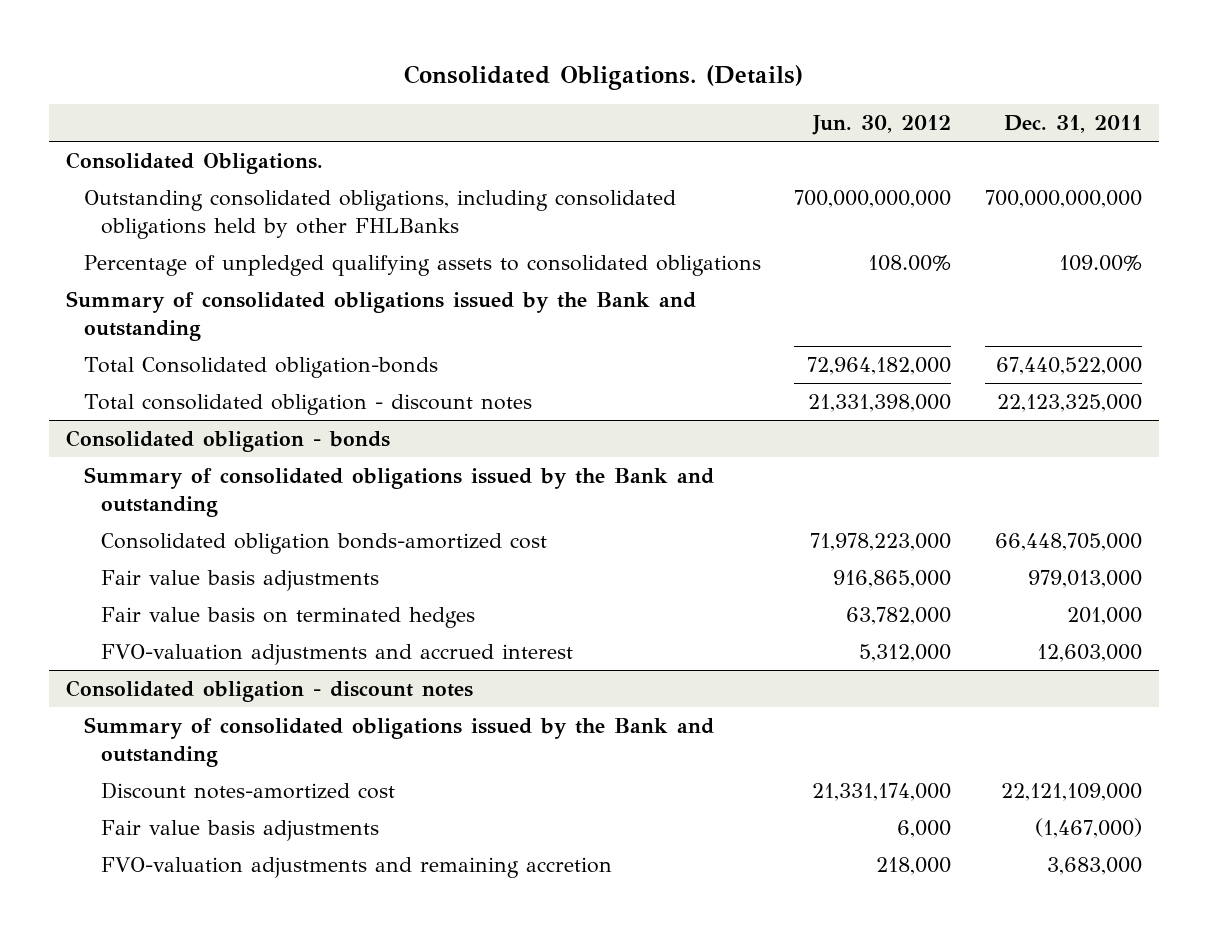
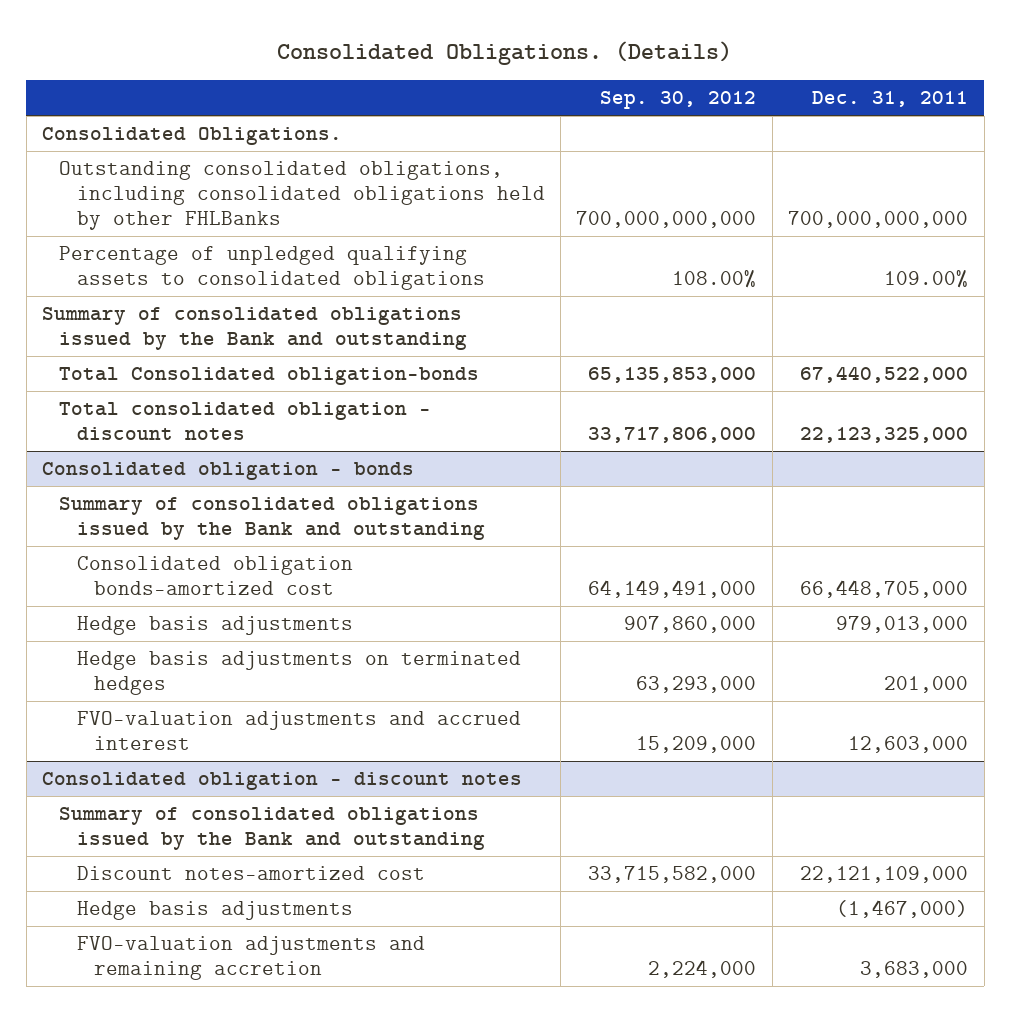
[812,115,952,136] Jun. 30, 2012 -> none
none -> [600,91,757,110] Sep. 30, 2012
[100,569,379,591] Fair value basis adjustments -> [76,615,353,635] Hedge basis adjustments
[100,606,475,628] Fair value basis on terminated hedges -> [76,650,521,696] Hedge basis adjustments on terminated hedges
[100,819,379,841] Fair value basis adjustments -> [76,900,353,920] Hedge basis adjustments

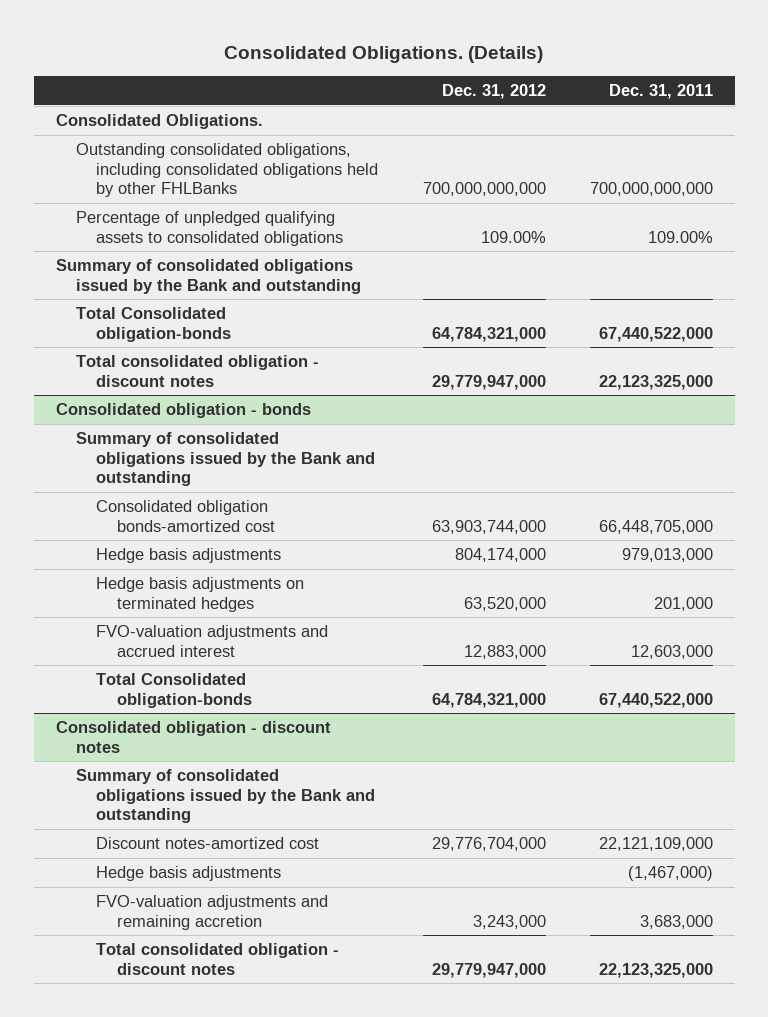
[600,91,757,110] Sep. 30, 2012 -> none
none -> [441,84,546,100] Dec. 31, 2012
none -> [96,673,252,708] Total Consolidated obligation-bonds
none -> [96,943,340,975] Total consolidated obligation - discount notes

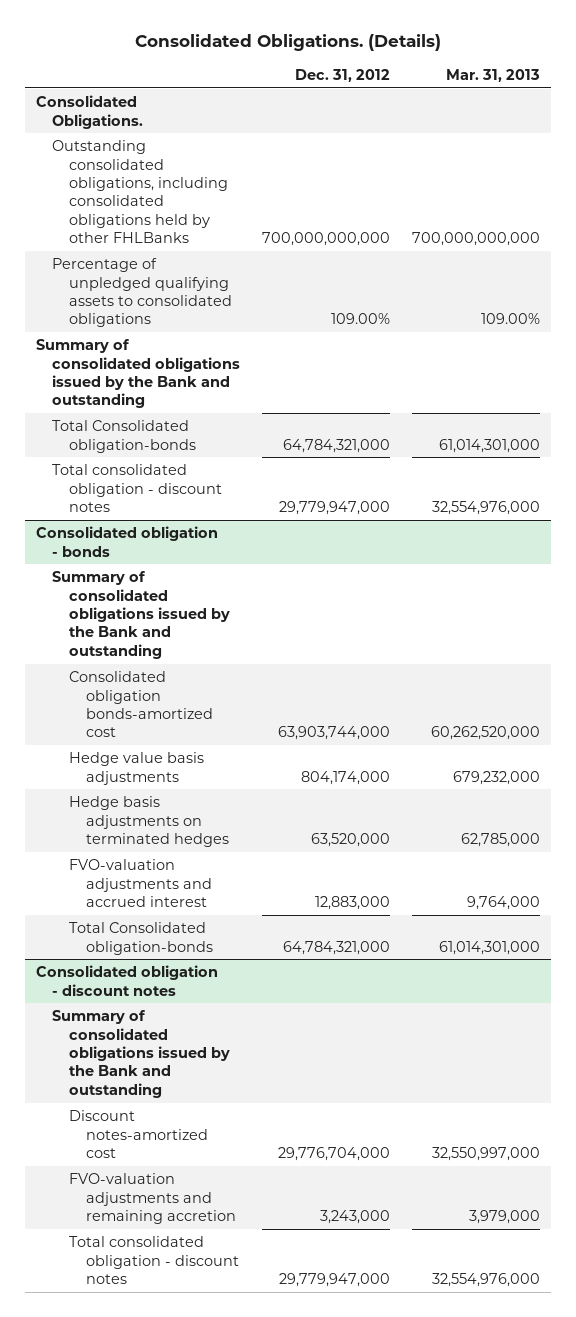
[608,84,713,100] Dec. 31, 2011 -> none
none -> [445,68,540,82] Mar. 31, 2013
[96,548,282,564] Hedge basis adjustments -> [69,752,205,785] Hedge value basis adjustments
[96,866,282,882] Hedge basis adjustments -> none

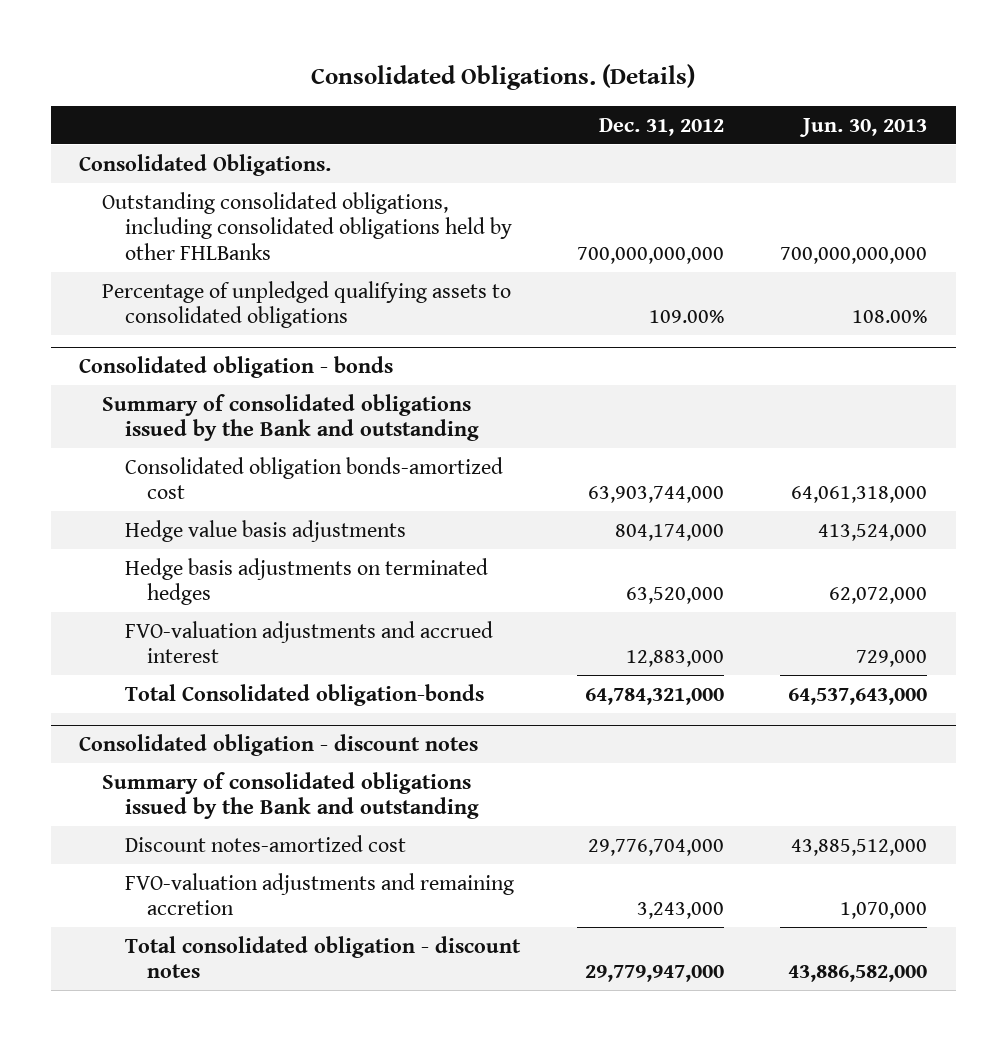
[445,68,540,82] Mar. 31, 2013 -> none
none -> [799,117,928,137] Jun. 30, 2013
[35,339,241,409] Summary of consolidated obligations issued by the Bank and outstanding -> none
[52,420,197,453] Total Consolidated obligation-bonds -> none
[52,464,223,513] Total consolidated obligation - discount notes -> none

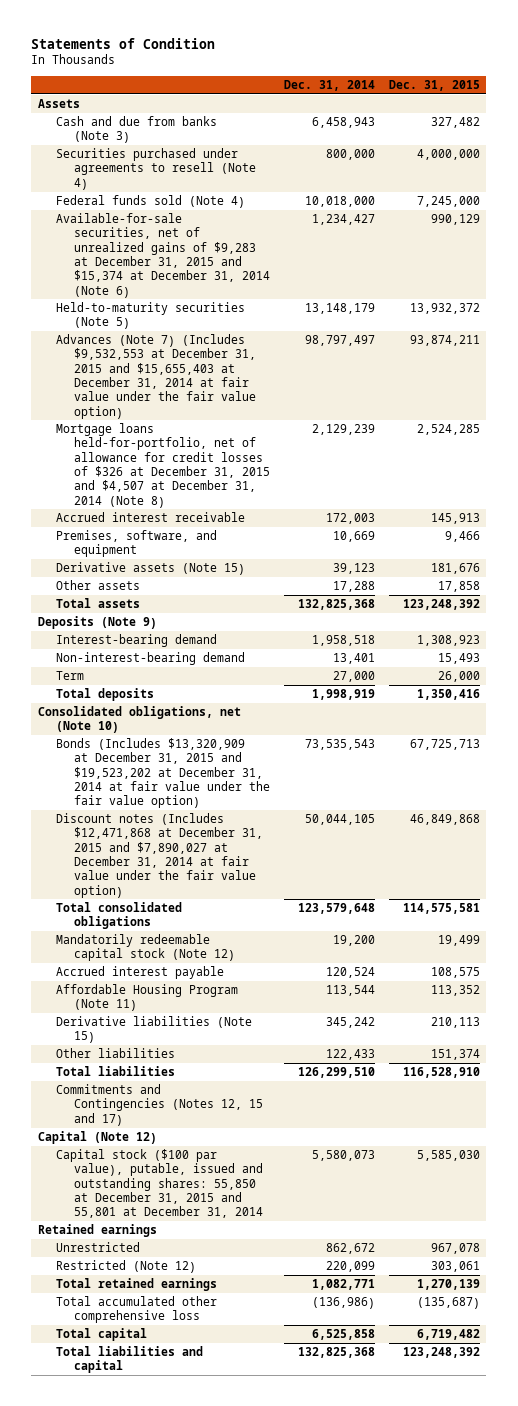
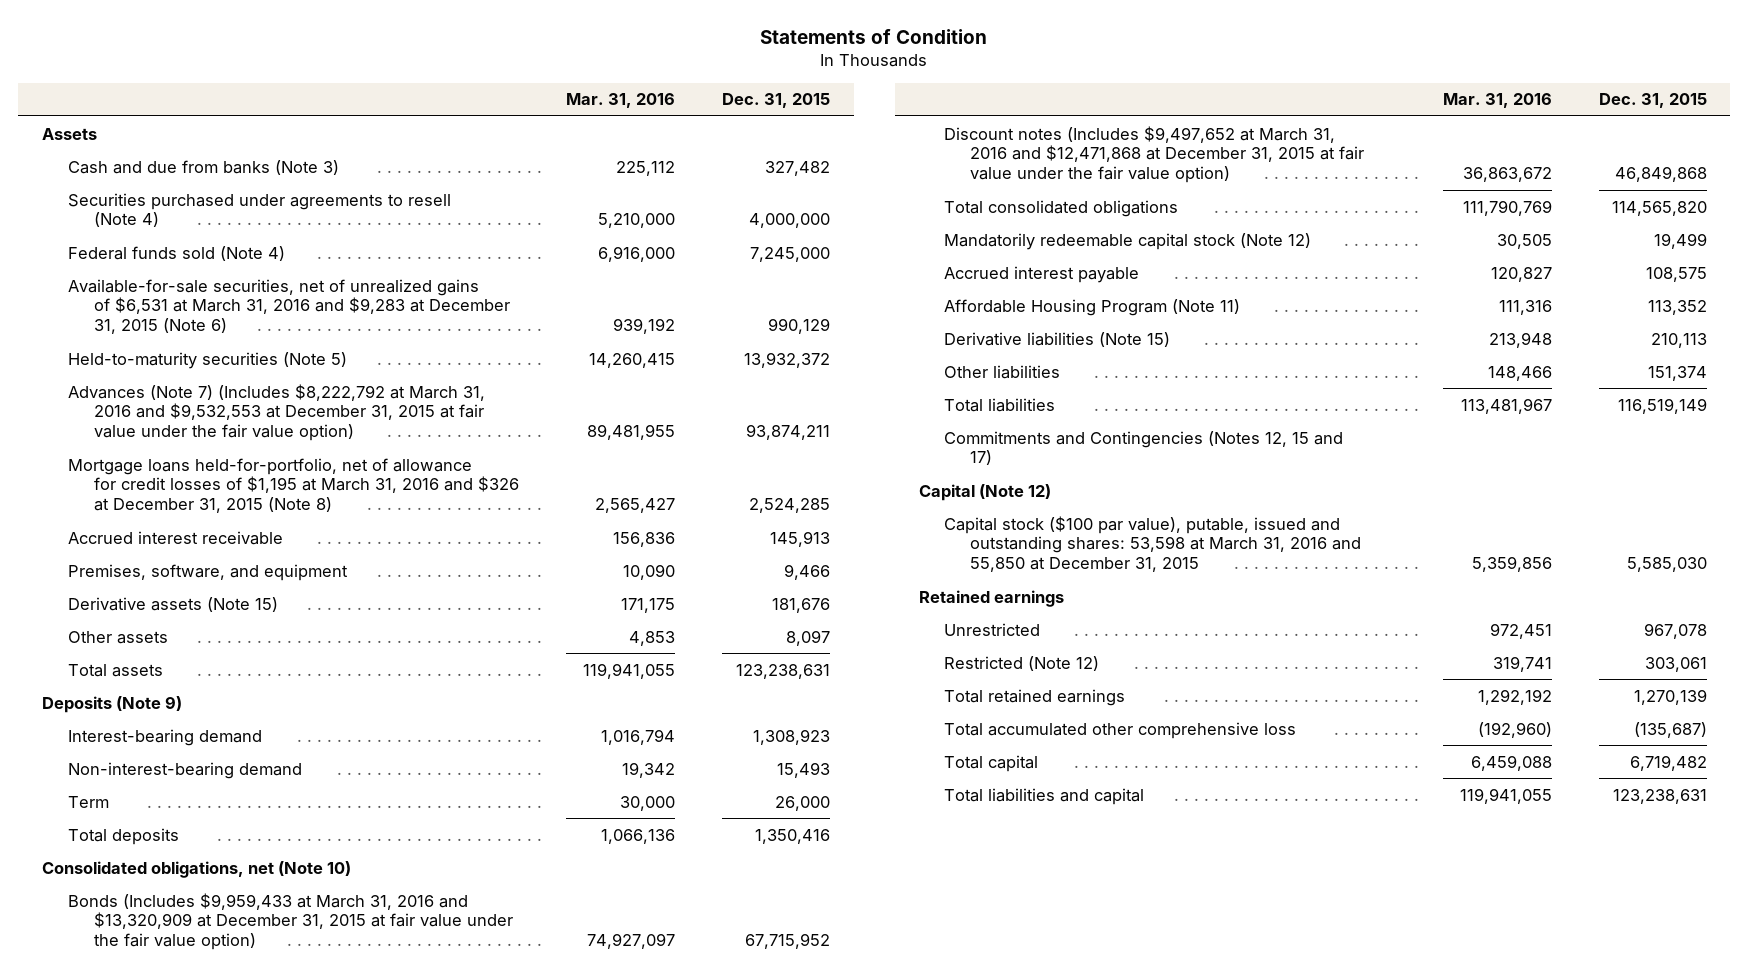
[283,80,375,92] Dec. 31, 2014 -> none
none -> [565,93,675,109] Mar. 31, 2016
[56,213,270,298] Available-for-sale securities, net of unrealized gains of $9,283 at December 31, 2015 and $15,374 at December 31, 2014 (Note 6) -> [67,278,510,335] Available-for-sale securities, net of unrealized gains of $6,531 at March 31, 2016 and $9,283 at December 31, 2015 (Note 6)
[56,334,256,419] Advances (Note 7) (Includes $9,532,553 at December 31, 2015 and $15,655,403 at December 31, 2014 at fair value under the fair value option) -> [67,383,485,442] Advances (Note 7) (Includes $8,222,792 at March 31, 2016 and $9,532,553 at December 31, 2015 at fair value under the fair value option)
[56,423,270,508] Mortgage loans held-for-portfolio, net of allowance for credit losses of $326 at December 31, 2015 and $4,507 at December 31, 2014 (Note 8) -> [67,457,519,514] Mortgage loans held-for-portfolio, net of allowance for credit losses of $1,195 at March 31, 2016 and $326 at December 31, 2015 (Note 8)
[437,581,480,593] 17,858 -> [786,629,831,646] 8,097
[402,599,480,611] 123,248,392 -> [736,663,831,679] 123,238,631
[56,738,270,809] Bonds (Includes $13,320,909 at December 31, 2015 and $19,523,202 at December 31, 2014 at fair value under the fair value option) -> [67,892,513,951] Bonds (Includes $9,959,433 at March 31, 2016 and $13,320,909 at December 31, 2015 at fair value under the fair value option)
[409,739,480,751] 67,725,713 -> [745,933,831,950] 67,715,952
[56,813,263,898] Discount notes (Includes $12,471,868 at December 31, 2015 and $7,890,027 at December 31, 2014 at fair value under the fair value option) -> [944,125,1365,184] Discount notes (Includes $9,497,652 at March 31, 2016 and $12,471,868 at December 31, 2015 at fair value under the fair value option)
[402,903,480,915] 114,575,581 -> [1611,200,1707,216] 114,565,820
[402,1067,480,1079] 116,528,910 -> [1617,397,1707,414] 116,519,149
[56,1149,263,1219] Capital stock ($100 par value), putable, issued and outstanding shares: 55,850 at December 31, 2015 and 55,801 at December 31, 2014 -> [944,515,1362,573] Capital stock ($100 par value), putable, issued and outstanding shares: 53,598 at March 31, 2016 and 55,850 at December 31, 2015
[402,1347,480,1359] 123,248,392 -> [1612,788,1707,804] 123,238,631

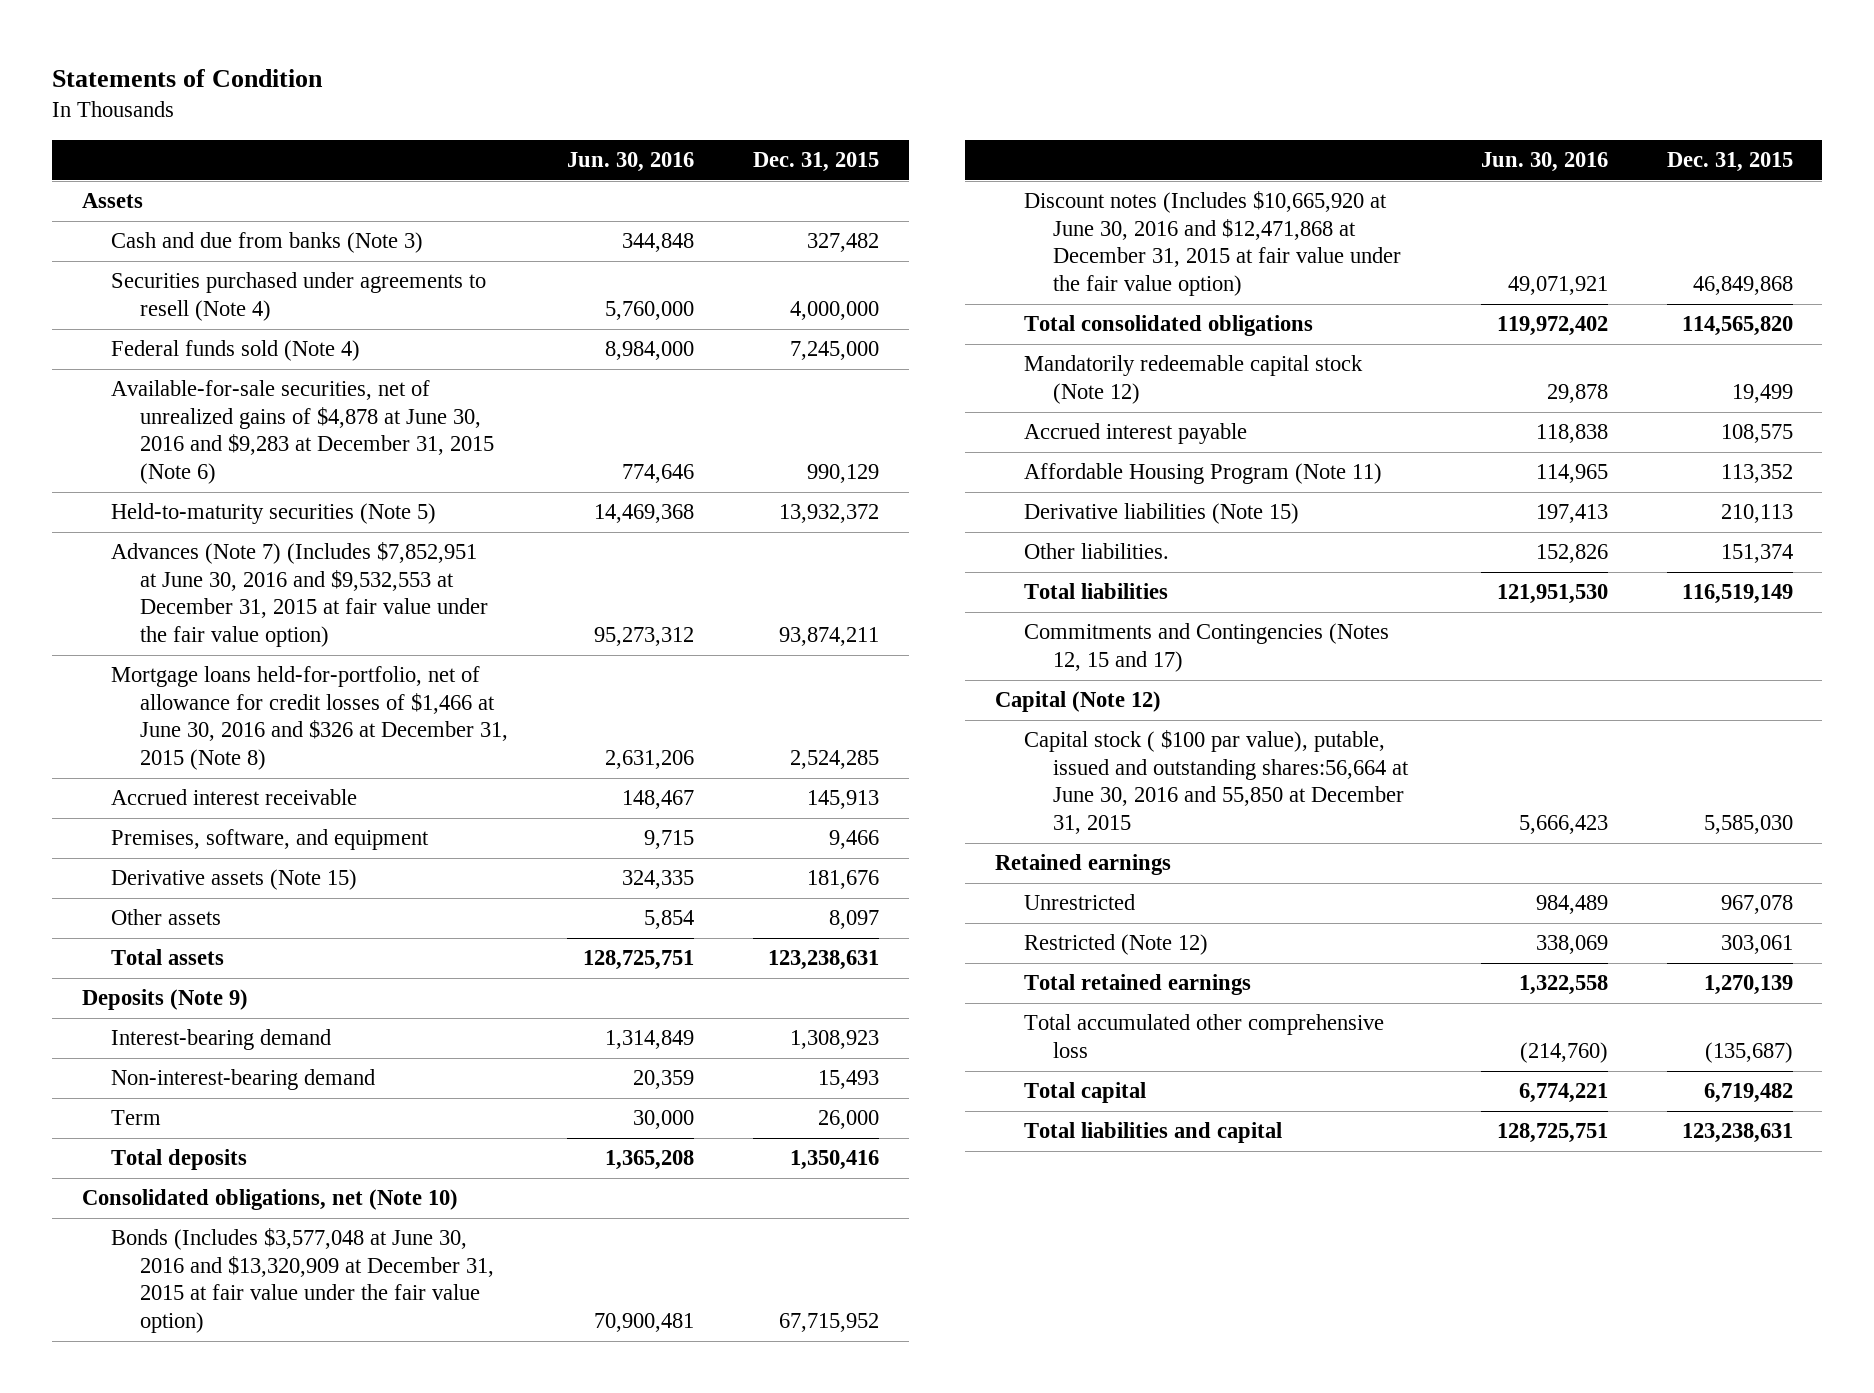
[565,93,675,109] Mar. 31, 2016 -> none
none -> [567,152,695,173] Jun. 30, 2016
[67,278,510,335] Available-for-sale securities, net of unrealized gains of $6,531 at March 31, 2016 and $9,283 at December 31, 2015 (Note 6) -> [110,380,495,484] Available-for-sale securities, net of unrealized gains of $4,878 at June 30, 2016 and $9,283 at December 31, 2015 (Note 6)
[67,383,485,442] Advances (Note 7) (Includes $8,222,792 at March 31, 2016 and $9,532,553 at December 31, 2015 at fair value under the fair value option) -> [110,542,489,647] Advances (Note 7) (Includes $7,852,951 at June 30, 2016 and $9,532,553 at December 31, 2015 at fair value under the fair value option)
[67,457,519,514] Mortgage loans held-for-portfolio, net of allowance for credit losses of $1,195 at March 31, 2016 and $326 at December 31, 2015 (Note 8) -> [110,666,509,770] Mortgage loans held-for-portfolio, net of allowance for credit losses of $1,466 at June 30, 2016 and $326 at December 31, 2015 (Note 8)
[67,892,513,951] Bonds (Includes $9,959,433 at March 31, 2016 and $13,320,909 at December 31, 2015 at fair value under the fair value option) -> [110,1228,495,1333] Bonds (Includes $3,577,048 at June 30, 2016 and $13,320,909 at December 31, 2015 at fair value under the fair value option)
[944,125,1365,184] Discount notes (Includes $9,497,652 at March 31, 2016 and $12,471,868 at December 31, 2015 at fair value under the fair value option) -> [1024,191,1402,296] Discount notes (Includes $10,665,920 at June 30, 2016 and $12,471,868 at December 31, 2015 at fair value under the fair value option)
[944,364,1061,379] Other liabilities -> [1024,543,1170,560] Other liabilities.
[944,515,1362,573] Capital stock ($100 par value), putable, issued and outstanding shares: 53,598 at March 31, 2016 and 55,850 at December 31, 2015 -> [1024,730,1410,834] Capital stock ( $100 par value), putable, issued and outstanding shares:56,664 at June 30, 2016 and 55,850 at December 31, 2015

